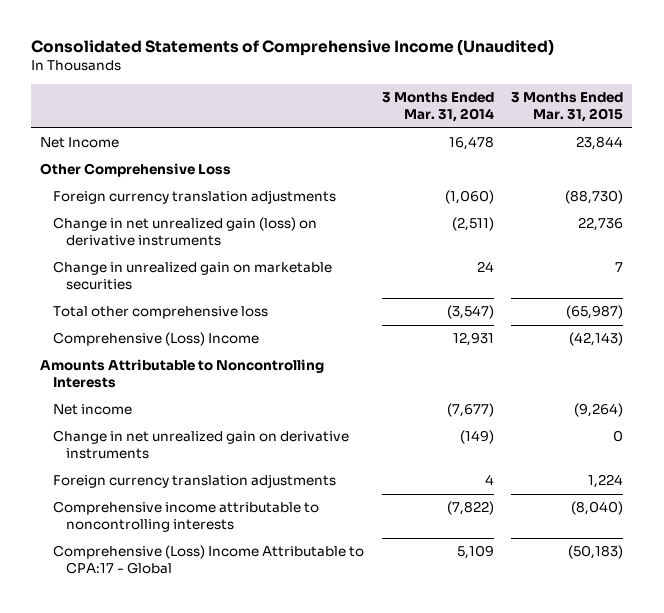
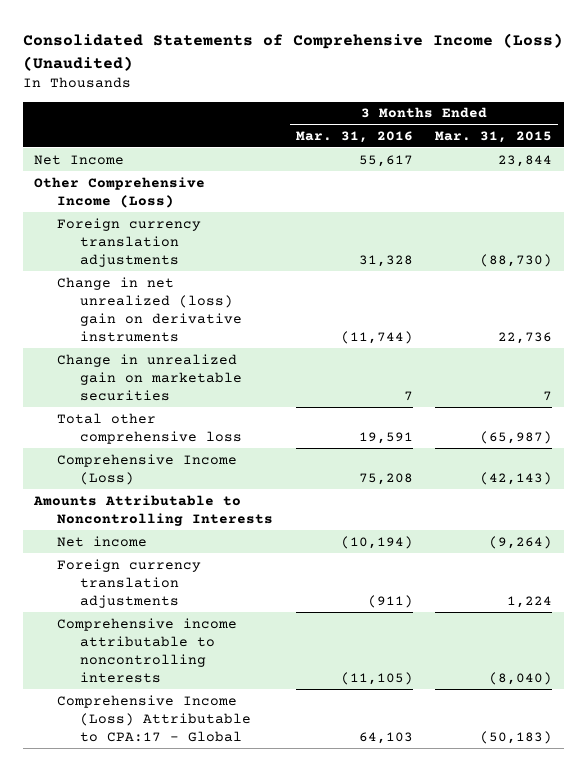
[31,39,555,57] Consolidated Statements of Comprehensive Income (Unaudited) -> [23,33,564,71] Consolidated Statements of Comprehensive Income (Loss) (Unaudited)
[381,92,494,123] 3 Months Ended Mar. 31, 2014 -> none
none -> [295,130,413,143] Mar. 31, 2016
[40,163,232,178] Other Comprehensive Loss -> [34,176,206,208] Other Comprehensive Income (Loss)
[53,217,318,247] Change in net unrealized gain (loss) on derivative instruments -> [57,276,243,343] Change in net unrealized (loss) gain on derivative instruments
[53,332,260,347] Comprehensive (Loss) Income -> [57,453,238,485] Comprehensive Income (Loss)
[53,430,350,460] Change in net unrealized gain on derivative instruments -> none
[53,545,365,575] Comprehensive (Loss) Income Attributable to CPA:17 - Global -> [57,694,252,743] Comprehensive Income (Loss) Attributable to CPA:17 - Global

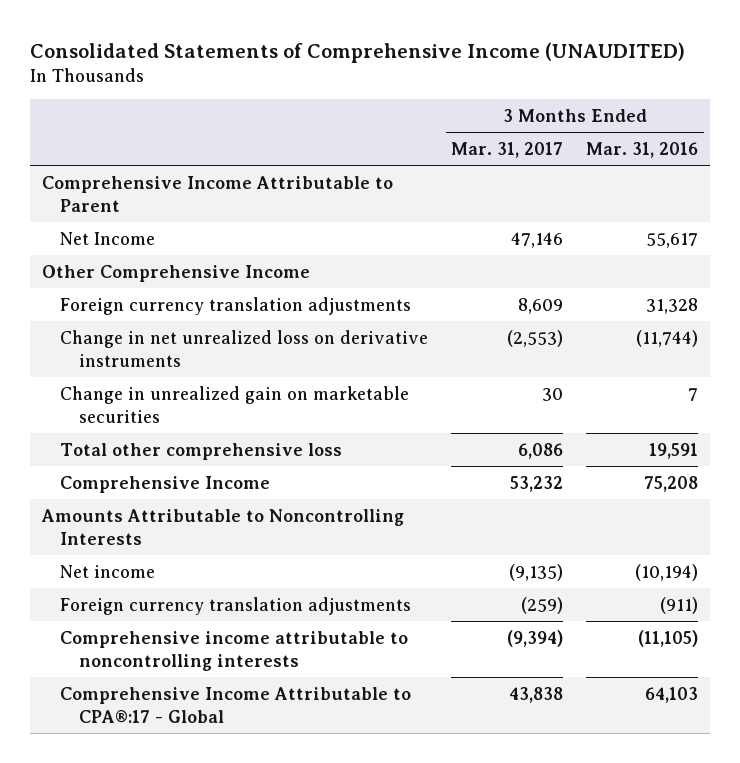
[23,33,564,71] Consolidated Statements of Comprehensive Income (Loss) (Unaudited) -> [30,41,686,63] Consolidated Statements of Comprehensive Income (UNAUDITED)
[435,130,553,143] Mar. 31, 2015 -> none
none -> [451,141,564,158] Mar. 31, 2017
none -> [41,175,393,212] Comprehensive Income Attributable to Parent
[34,176,206,208] Other Comprehensive Income (Loss) -> [41,264,310,282] Other Comprehensive Income
[57,276,243,343] Change in net unrealized (loss) gain on derivative instruments -> [60,329,429,367] Change in net unrealized loss on derivative instruments
[57,453,238,485] Comprehensive Income (Loss) -> [60,475,271,493] Comprehensive Income
[57,694,252,743] Comprehensive Income (Loss) Attributable to CPA:17 - Global -> [60,686,412,723] Comprehensive Income Attributable to CPA®:17 - Global

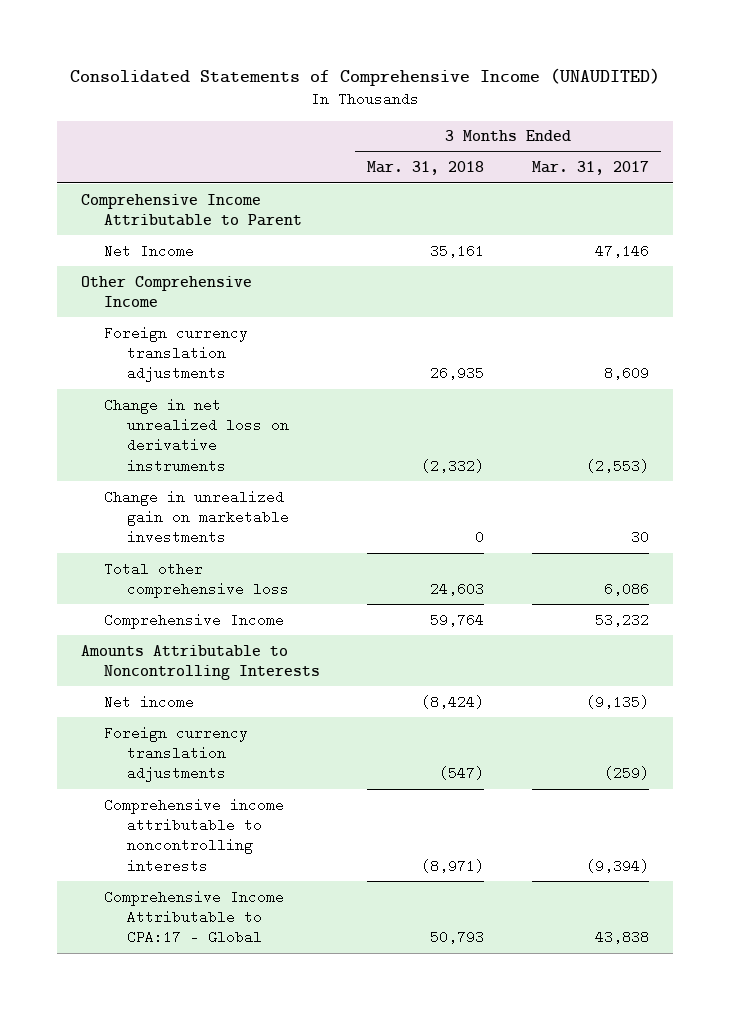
[586,141,699,158] Mar. 31, 2016 -> none
none -> [367,161,485,176] Mar. 31, 2018
[60,385,410,423] Change in unrealized gain on marketable securities -> [103,489,289,545] Change in unrealized gain on marketable investments
[60,686,412,723] Comprehensive Income Attributable to CPA®:17 - Global -> [103,889,284,945] Comprehensive Income Attributable to CPA:17 - Global

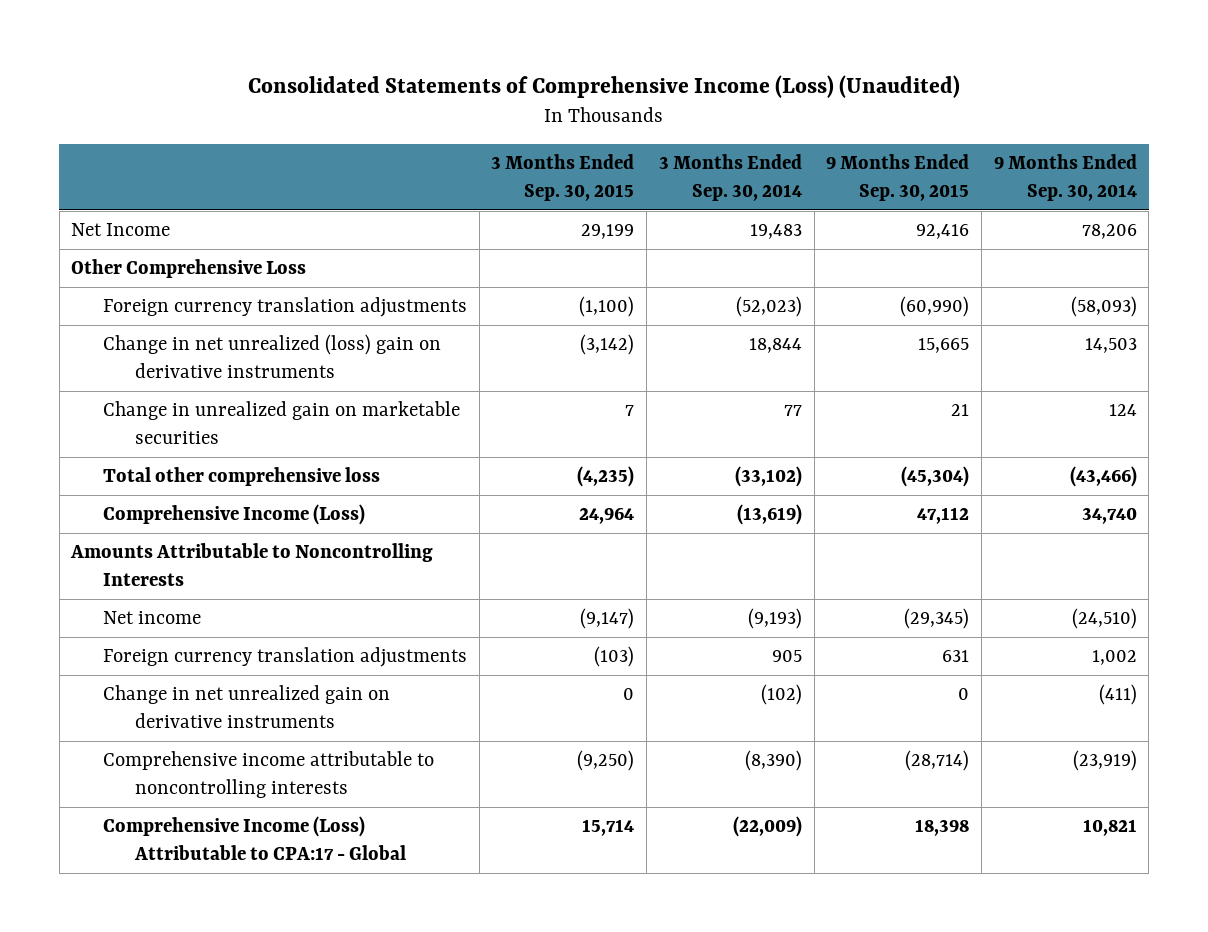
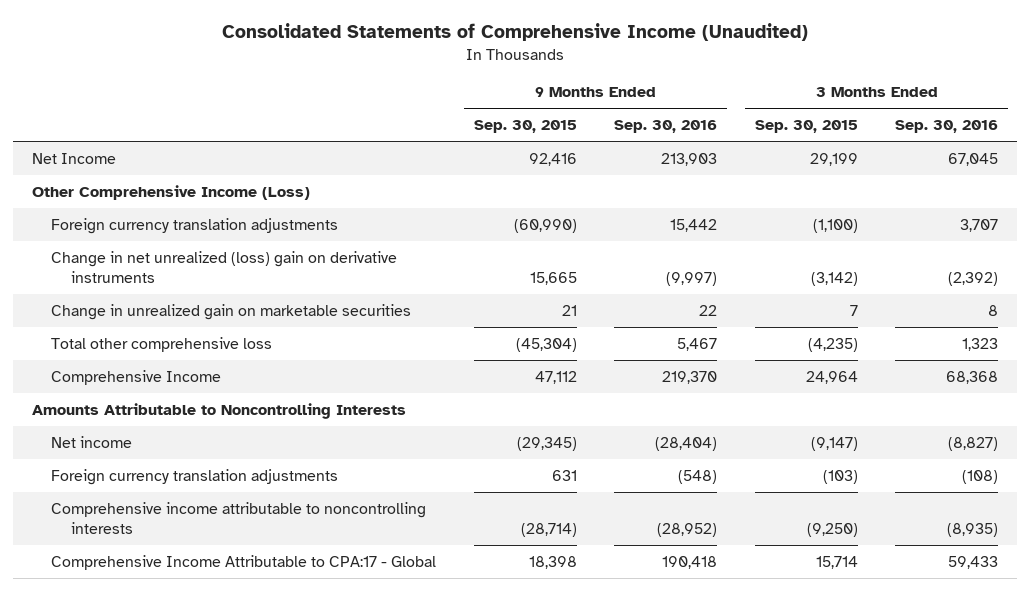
[247,74,960,98] Consolidated Statements of Comprehensive Income (Loss) (Unaudited) -> [221,22,808,41] Consolidated Statements of Comprehensive Income (Unaudited)
[658,154,802,201] 3 Months Ended Sep. 30, 2014 -> none
[993,154,1137,201] 9 Months Ended Sep. 30, 2014 -> none
none -> [614,120,718,134] Sep. 30, 2016
none -> [895,120,999,134] Sep. 30, 2016
[71,259,307,279] Other Comprehensive Loss -> [31,184,310,200] Other Comprehensive Income (Loss)
[103,504,366,526] Comprehensive Income (Loss) -> [51,369,222,385] Comprehensive Income
[103,685,391,729] Change in net unrealized gain on derivative instruments -> none
[103,816,406,861] Comprehensive Income (Loss) Attributable to CPA:17 - Global -> [51,554,437,570] Comprehensive Income Attributable to CPA:17 - Global

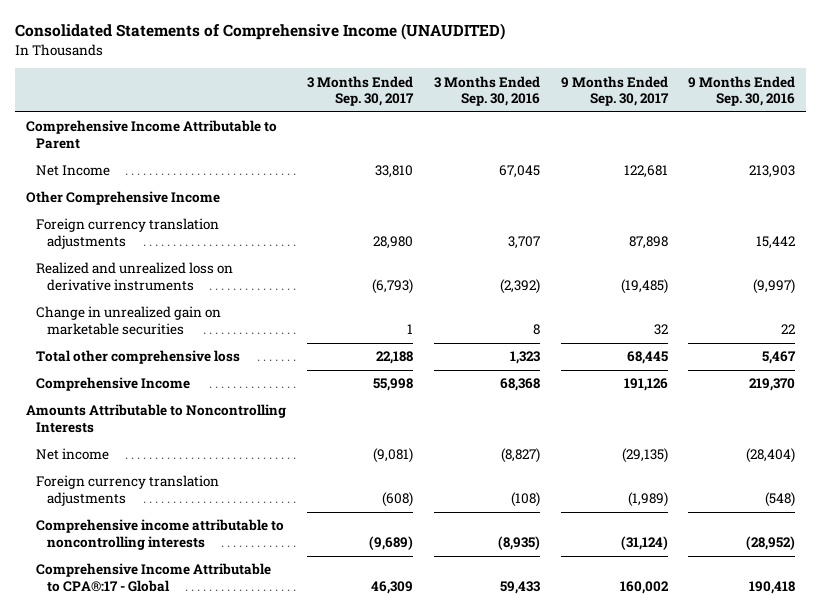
[221,22,808,41] Consolidated Statements of Comprehensive Income (Unaudited) -> [15,23,506,41] Consolidated Statements of Comprehensive Income (UNAUDITED)
[473,120,577,134] Sep. 30, 2015 -> none
[754,120,858,134] Sep. 30, 2015 -> none
none -> [306,75,414,107] 3 Months Ended Sep. 30, 2017
none -> [560,75,669,107] 9 Months Ended Sep. 30, 2017
none -> [25,120,277,150] Comprehensive Income Attributable to Parent
[31,184,310,200] Other Comprehensive Income (Loss) -> [25,191,220,206] Other Comprehensive Income
[51,250,398,284] Change in net unrealized (loss) gain on derivative instruments -> [36,262,234,292] Realized and unrealized loss on derivative instruments
[51,554,437,570] Comprehensive Income Attributable to CPA:17 - Global -> [36,563,272,593] Comprehensive Income Attributable to CPA®:17 - Global

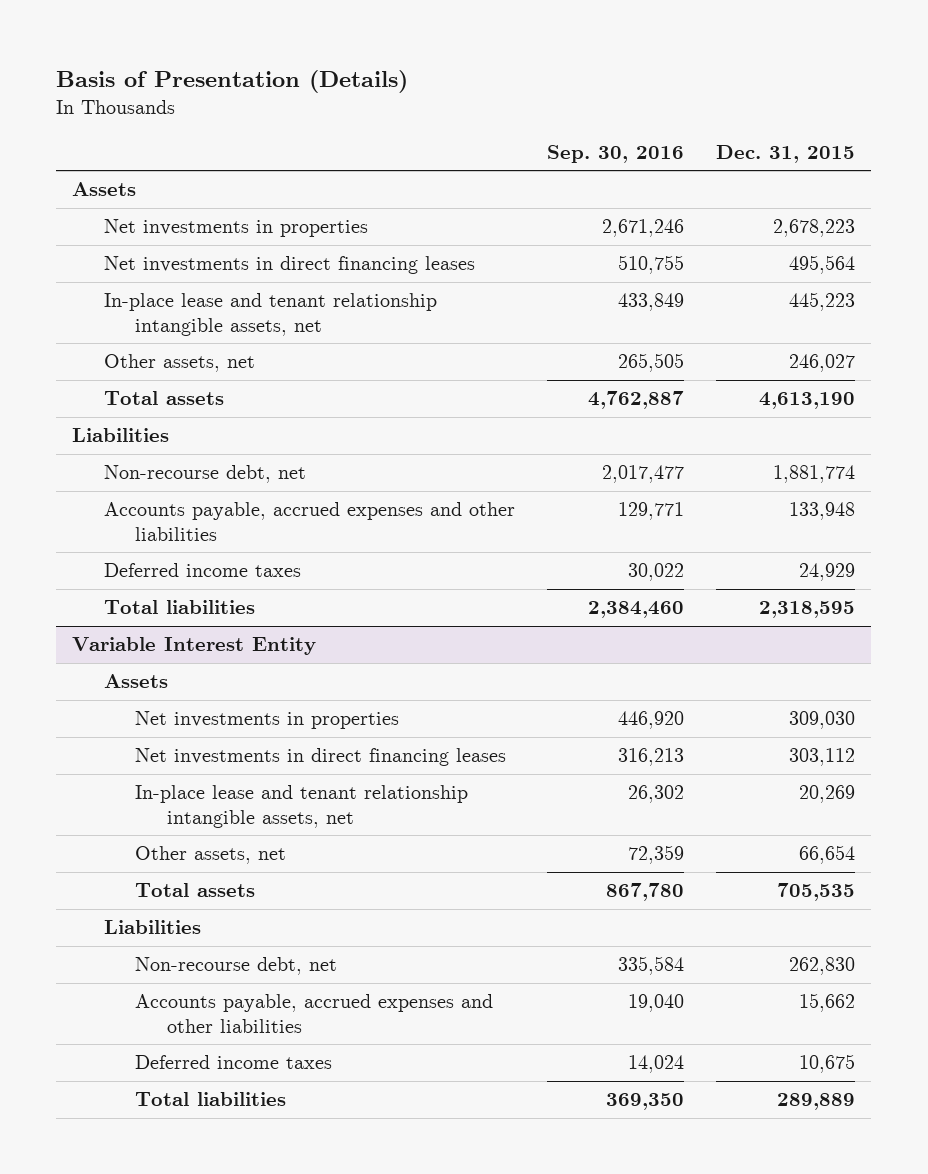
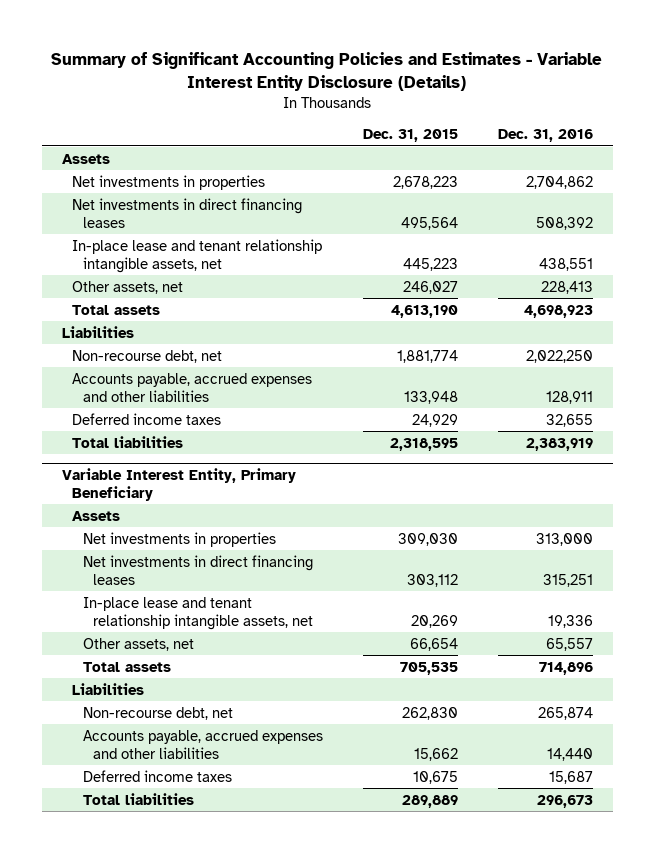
[56,70,409,94] Basis of Presentation (Details) -> [51,51,603,91] Summary of Significant Accounting Policies and Estimates - Variable Interest Entity Disclosure (Details)
[547,144,685,163] Sep. 30, 2016 -> none
none -> [497,129,593,143] Dec. 31, 2016
[72,637,317,656] Variable Interest Entity -> [61,467,296,501] Variable Interest Entity, Primary Beneficiary

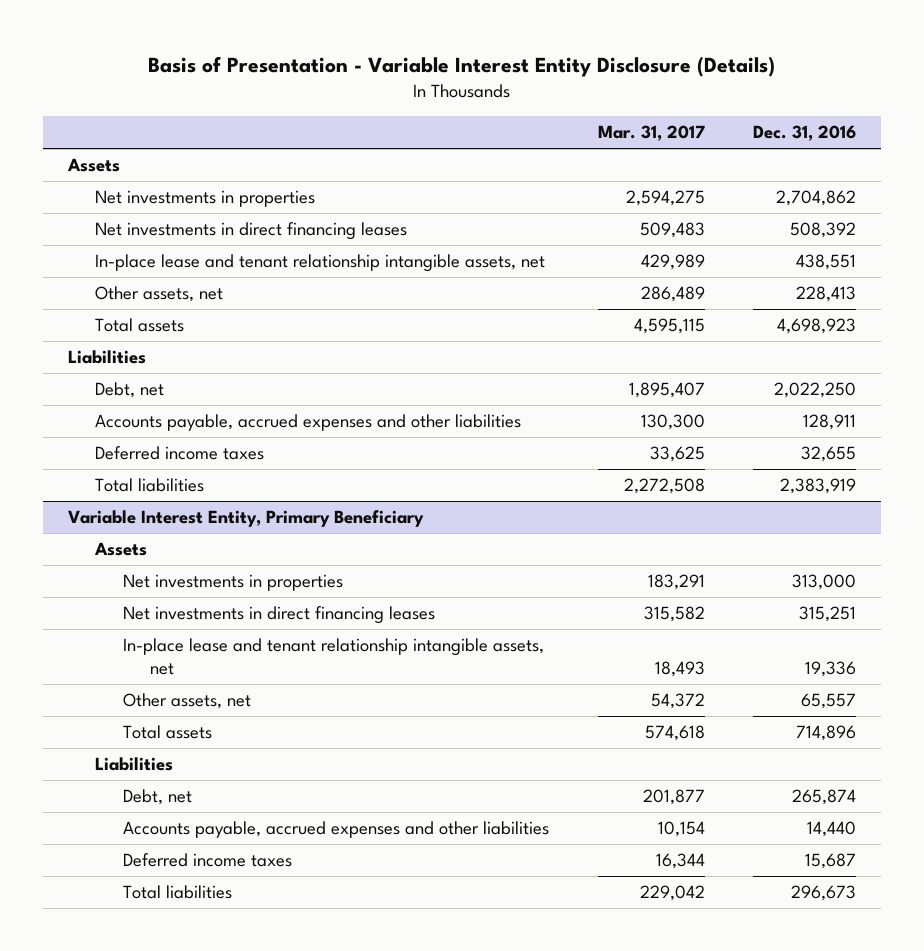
[51,51,603,91] Summary of Significant Accounting Policies and Estimates - Variable Interest Entity Disclosure (Details) -> [147,56,775,78] Basis of Presentation - Variable Interest Entity Disclosure (Details)
[362,129,458,143] Dec. 31, 2015 -> none
none -> [597,125,705,142] Mar. 31, 2017
[72,349,223,363] Non-recourse debt, net -> [95,382,165,399] Debt, net
[82,706,233,720] Non-recourse debt, net -> [122,789,192,806] Debt, net

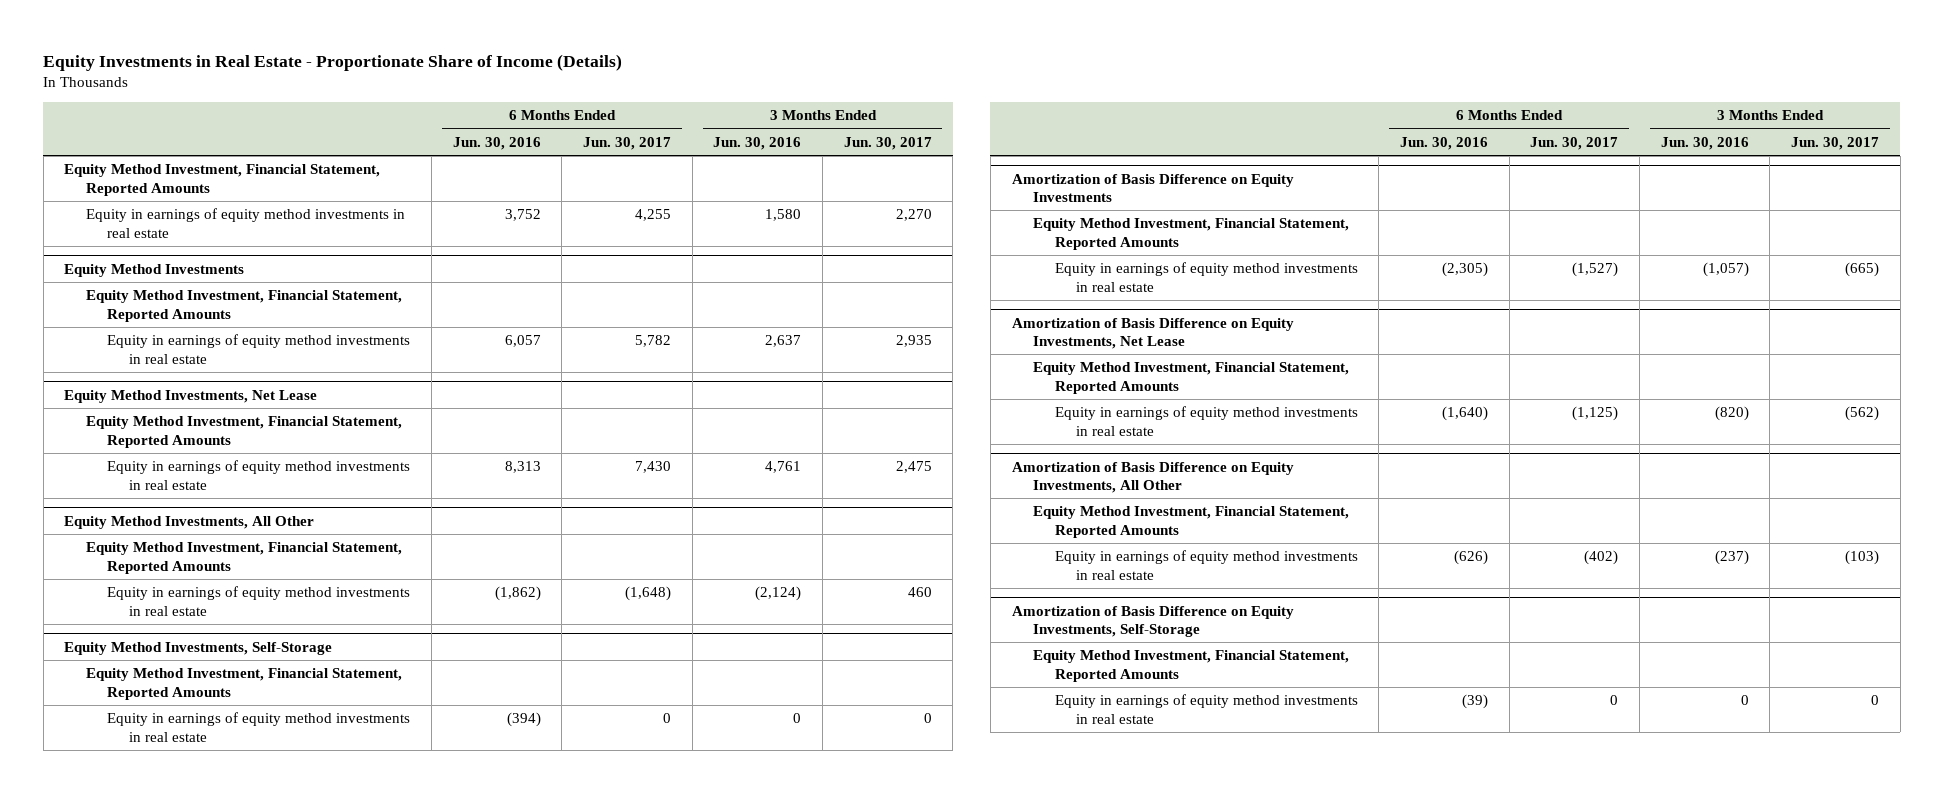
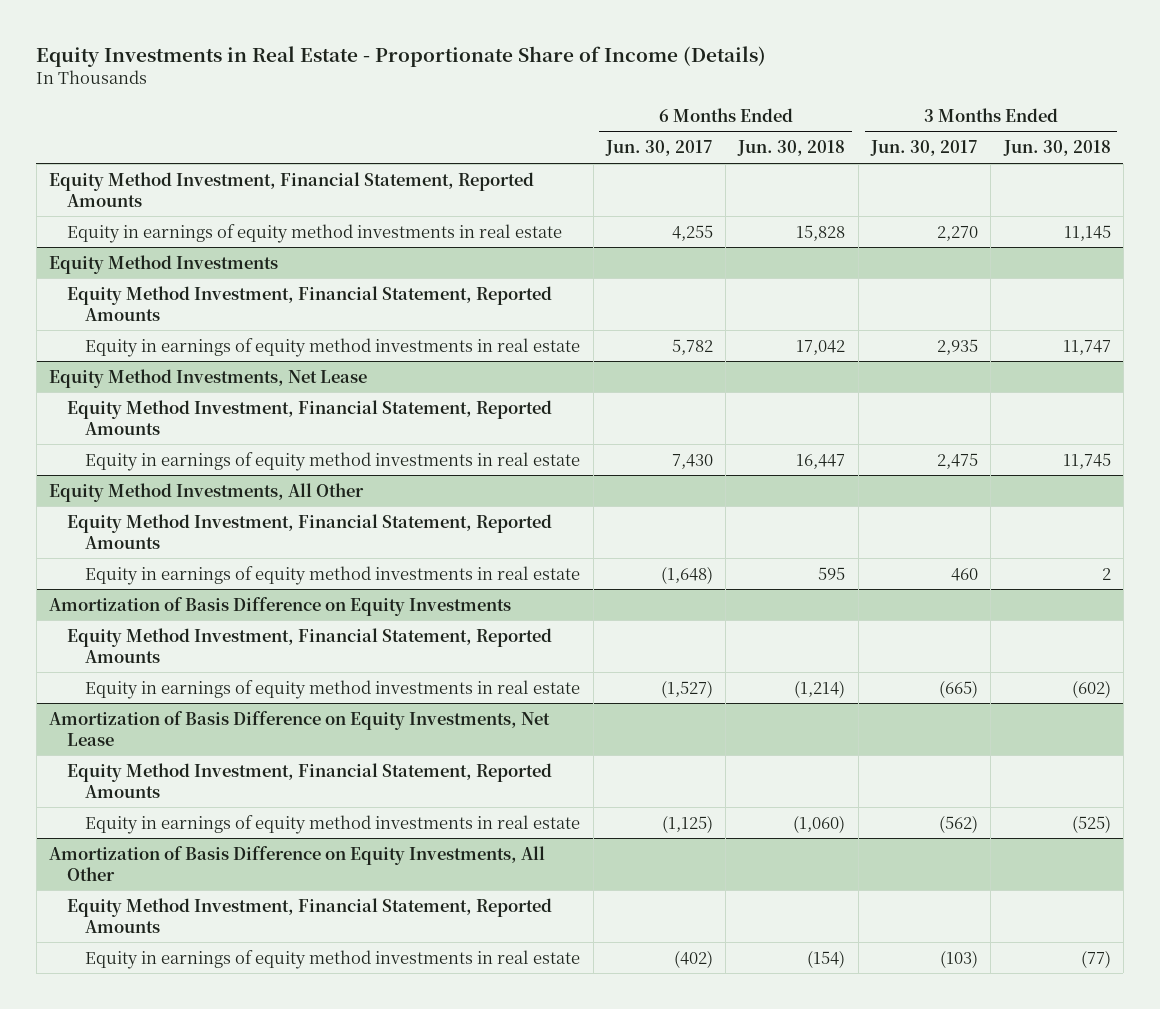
[452,136,541,150] Jun. 30, 2016 -> none
[713,136,802,150] Jun. 30, 2016 -> none
none -> [737,140,846,157] Jun. 30, 2018
none -> [1002,140,1111,157] Jun. 30, 2018
[64,641,333,655] Equity Method Investments, Self-Storage -> none
[85,668,402,700] Equity Method Investment, Financial Statement, Reported Amounts -> none
[107,712,411,742] Equity in earnings of equity method investments in real estate -> none
[1011,605,1294,637] Amortization of Basis Difference on Equity Investments, Self-Storage -> none
[1033,650,1350,682] Equity Method Investment, Financial Statement, Reported Amounts -> none
[1054,694,1358,724] Equity in earnings of equity method investments in real estate -> none

